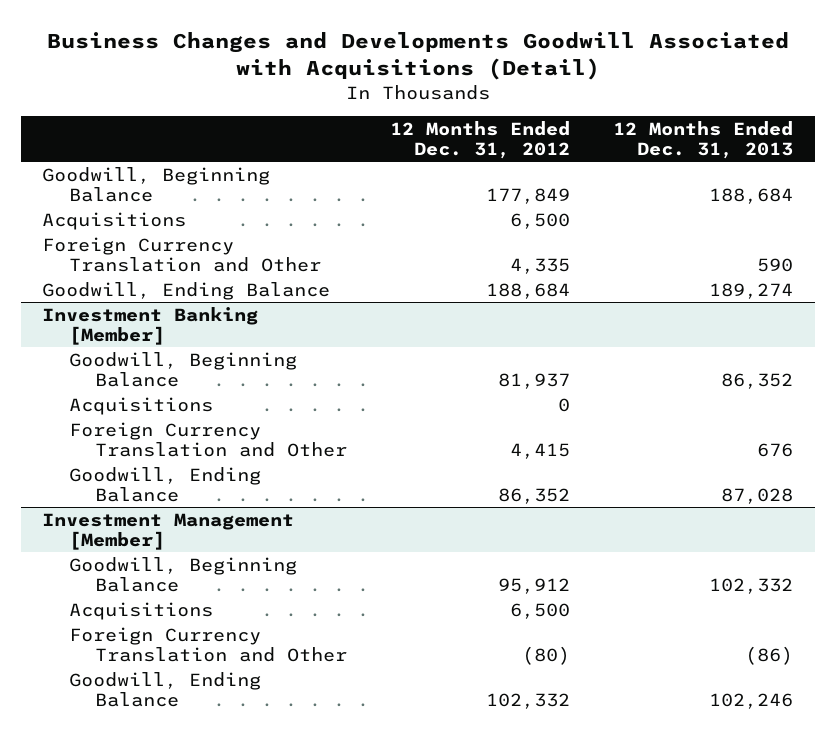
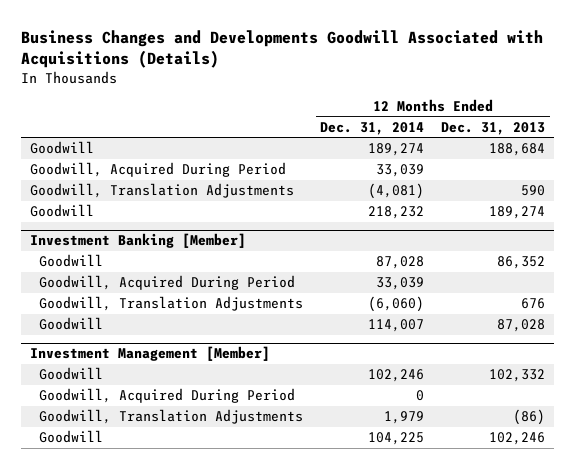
[46,31,789,81] Business Changes and Developments Goodwill Associated with Acquisitions (Detail) -> [21,29,544,68] Business Changes and Developments Goodwill Associated with Acquisitions (Details)
[390,120,571,160] 12 Months Ended Dec. 31, 2012 -> none
none -> [320,121,425,135] Dec. 31, 2014
[42,166,271,202] Goodwill, Beginning Balance -> [29,141,94,155] Goodwill
[42,211,187,230] Acquisitions -> [29,162,286,178] Goodwill, Acquired During Period
[42,236,321,272] Foreign Currency Translation and Other -> [29,183,294,199] Goodwill, Translation Adjustments
[42,281,331,300] Goodwill, Ending Balance -> [29,204,94,218] Goodwill
[68,351,297,387] Goodwill, Beginning Balance -> [39,254,104,268] Goodwill
[68,396,213,415] Acquisitions -> [39,275,296,291] Goodwill, Acquired During Period
[68,421,348,457] Foreign Currency Translation and Other -> [39,296,304,312] Goodwill, Translation Adjustments
[68,466,261,502] Goodwill, Ending Balance -> [39,317,104,331] Goodwill
[68,556,297,592] Goodwill, Beginning Balance -> [39,367,104,381] Goodwill
[68,601,213,620] Acquisitions -> [39,388,296,404] Goodwill, Acquired During Period
[68,626,348,662] Foreign Currency Translation and Other -> [39,409,304,425] Goodwill, Translation Adjustments
[68,671,261,707] Goodwill, Ending Balance -> [39,430,104,444] Goodwill

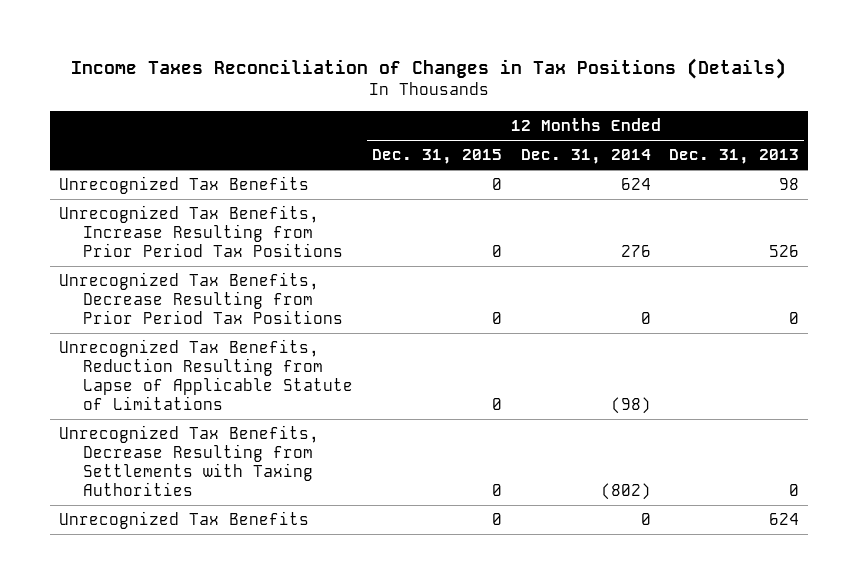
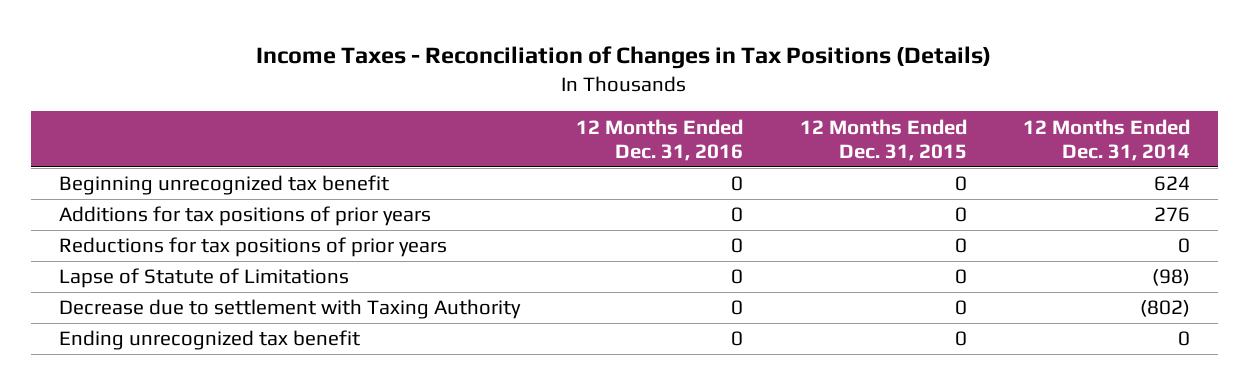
[70,58,786,80] Income Taxes Reconciliation of Changes in Tax Positions (Details) -> [256,45,992,69] Income Taxes - Reconciliation of Changes in Tax Positions (Details)
[669,149,800,165] Dec. 31, 2013 -> none
none -> [576,118,744,161] 12 Months Ended Dec. 31, 2016
[58,176,309,195] Unrecognized Tax Benefits -> [58,175,389,196] Beginning unrecognized tax benefit
[58,205,344,257] Unrecognized Tax Benefits, Increase Resulting from Prior Period Tax Positions -> [58,206,431,227] Additions for tax positions of prior years
[58,272,344,324] Unrecognized Tax Benefits, Decrease Resulting from Prior Period Tax Positions -> [58,237,447,258] Reductions for tax positions of prior years
[58,339,354,410] Unrecognized Tax Benefits, Reduction Resulting from Lapse of Applicable Statute of Limitations -> [58,268,349,289] Lapse of Statute of Limitations
[58,425,319,496] Unrecognized Tax Benefits, Decrease Resulting from Settlements with Taxing Authorities -> [58,299,521,320] Decrease due to settlement with Taxing Authority
[58,511,309,530] Unrecognized Tax Benefits -> [58,330,360,351] Ending unrecognized tax benefit

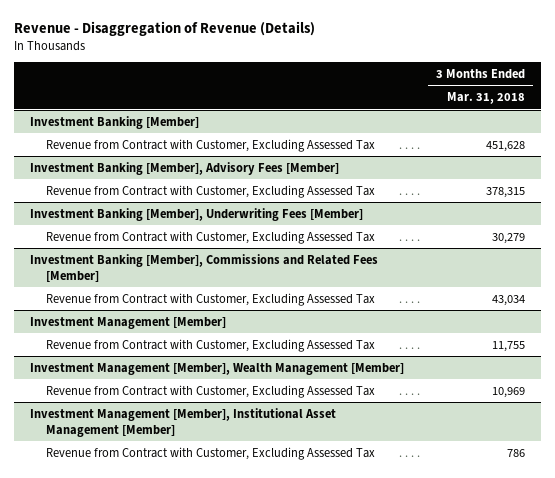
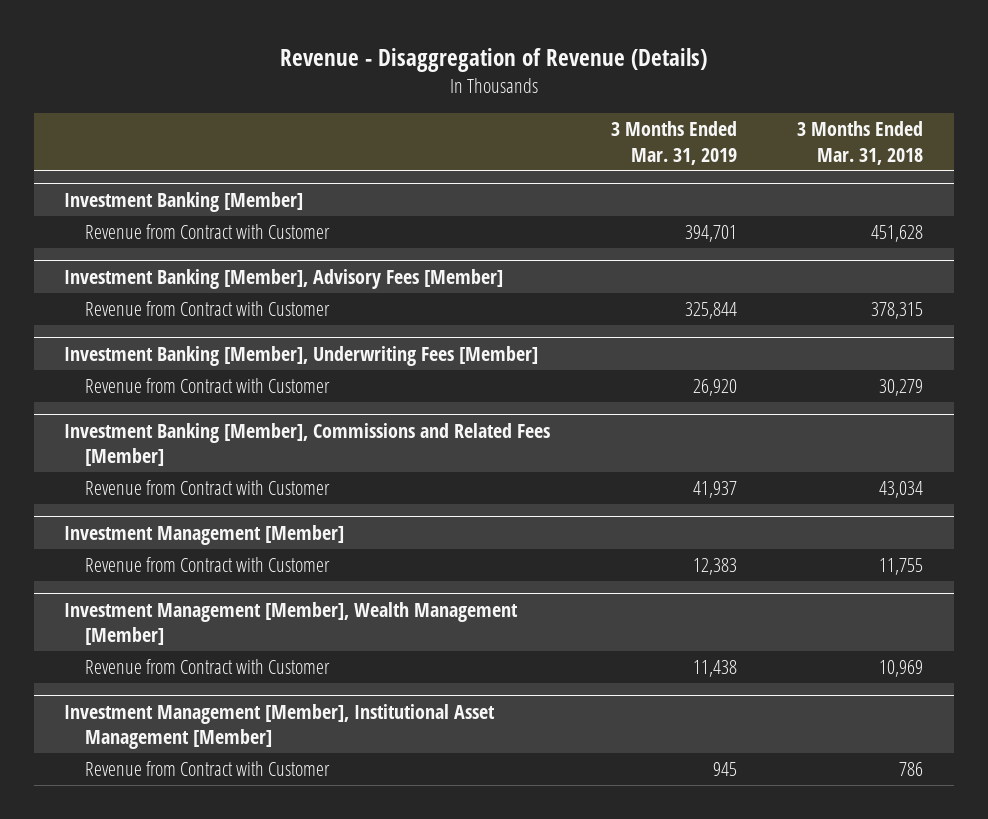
none -> [610,121,737,165] 3 Months Ended Mar. 31, 2019
[45,138,375,152] Revenue from Contract with Customer, Excluding Assessed Tax -> [84,224,330,240] Revenue from Contract with Customer
[45,184,375,198] Revenue from Contract with Customer, Excluding Assessed Tax -> [84,301,330,317] Revenue from Contract with Customer
[45,230,375,244] Revenue from Contract with Customer, Excluding Assessed Tax -> [84,378,330,394] Revenue from Contract with Customer
[45,292,375,306] Revenue from Contract with Customer, Excluding Assessed Tax -> [84,480,330,496] Revenue from Contract with Customer
[45,338,375,352] Revenue from Contract with Customer, Excluding Assessed Tax -> [84,557,330,573] Revenue from Contract with Customer
[45,384,375,398] Revenue from Contract with Customer, Excluding Assessed Tax -> [84,659,330,675] Revenue from Contract with Customer
[45,446,375,460] Revenue from Contract with Customer, Excluding Assessed Tax -> [84,761,330,777] Revenue from Contract with Customer

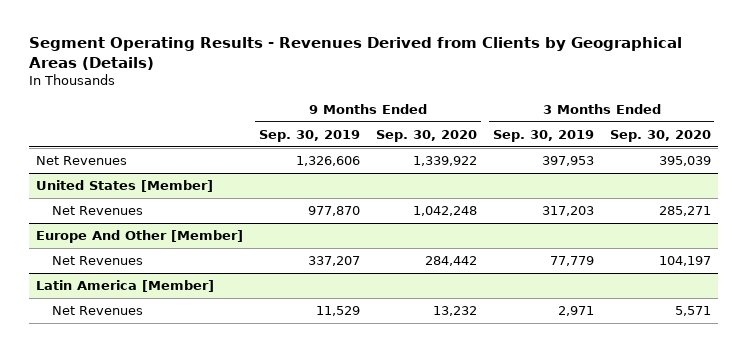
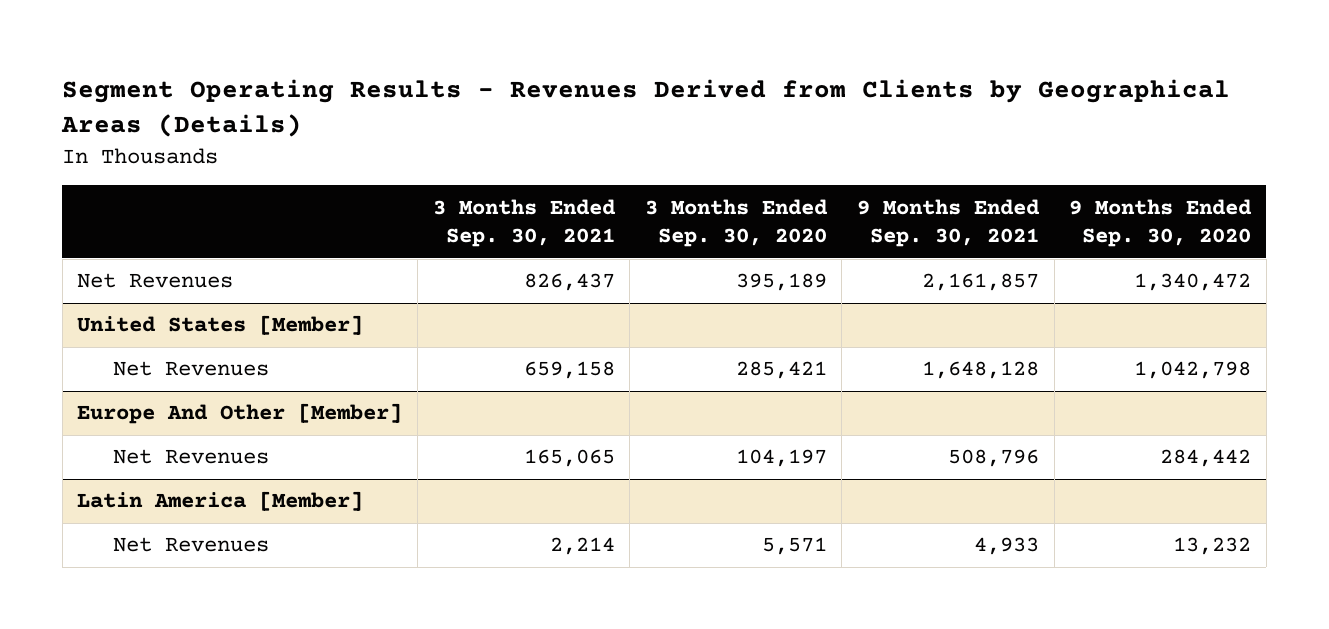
[259,129,361,142] Sep. 30, 2019 -> none
[492,129,594,142] Sep. 30, 2019 -> none
none -> [432,198,616,248] 3 Months Ended Sep. 30, 2021
none -> [856,198,1040,248] 9 Months Ended Sep. 30, 2021
[412,155,477,166] 1,339,922 -> [1134,273,1252,292] 1,340,472
[658,155,711,166] 395,039 -> [735,273,827,292] 395,189
[412,205,477,216] 1,042,248 -> [1134,361,1252,380] 1,042,798
[658,205,711,216] 285,271 -> [735,361,827,380] 285,421

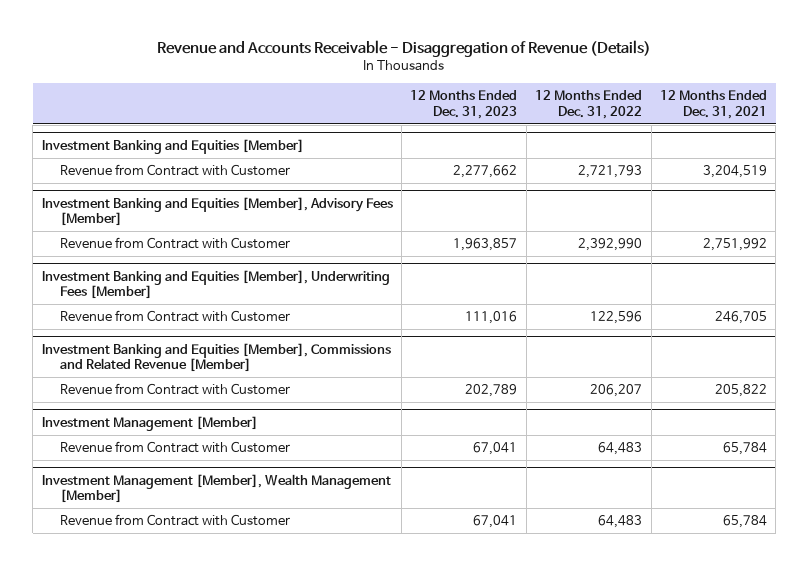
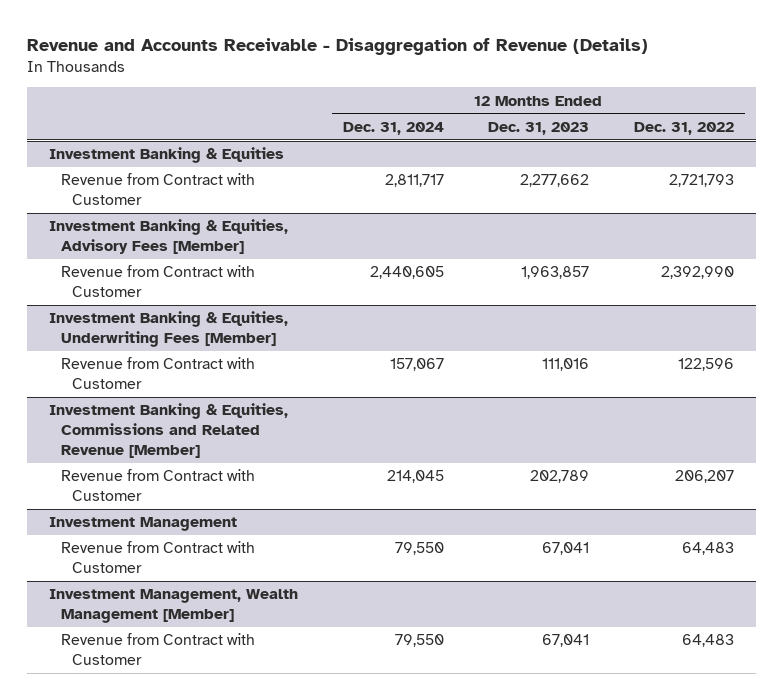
[659,90,767,119] 12 Months Ended Dec. 31, 2021 -> none
none -> [342,122,444,136] Dec. 31, 2024
[41,138,304,154] Investment Banking and Equities [Member] -> [49,147,285,164] Investment Banking & Equities
[41,196,393,227] Investment Banking and Equities [Member], Advisory Fees [Member] -> [49,219,289,255] Investment Banking & Equities, Advisory Fees [Member]
[41,269,390,300] Investment Banking and Equities [Member], Underwriting Fees [Member] -> [49,311,289,348] Investment Banking & Equities, Underwriting Fees [Member]
[41,342,391,373] Investment Banking and Equities [Member], Commissions and Related Revenue [Member] -> [49,403,289,459] Investment Banking & Equities, Commissions and Related Revenue [Member]
[41,415,258,431] Investment Management [Member] -> [49,517,238,532] Investment Management
[41,473,391,504] Investment Management [Member], Wealth Management [Member] -> [49,589,299,624] Investment Management, Wealth Management [Member]

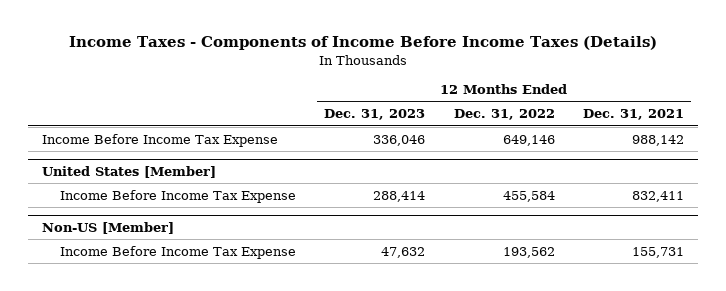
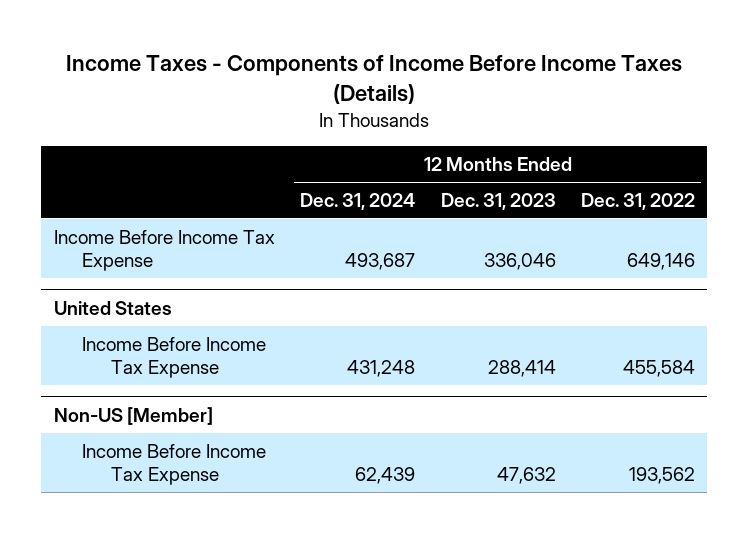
[583,109,685,121] Dec. 31, 2021 -> none
none -> [300,192,416,210] Dec. 31, 2024
[41,165,216,178] United States [Member] -> [54,300,173,315] United States

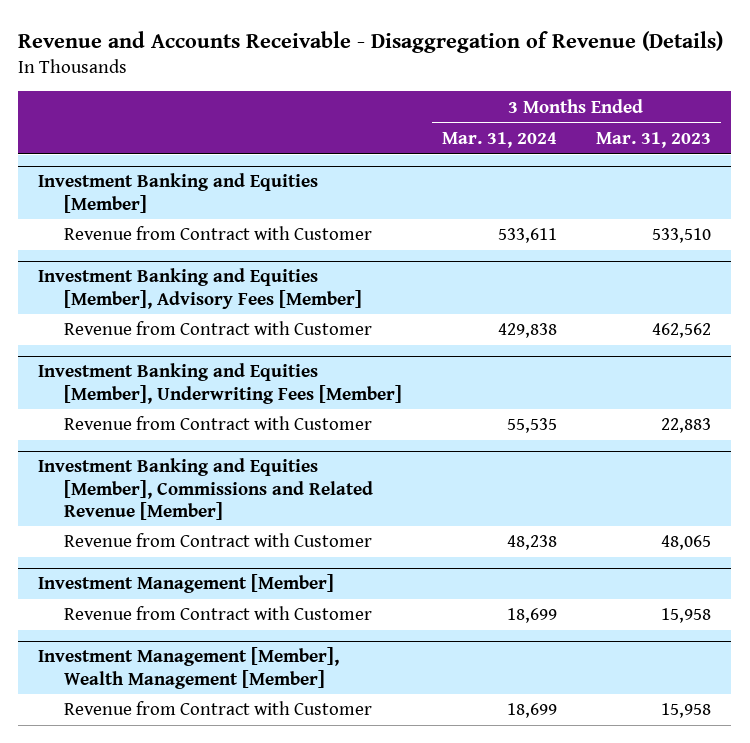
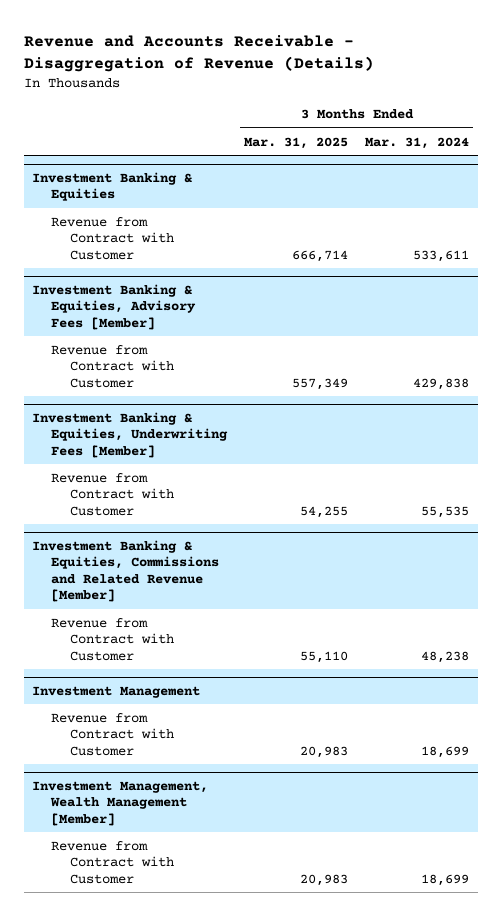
[596,131,712,148] Mar. 31, 2023 -> none
none -> [244,136,349,149] Mar. 31, 2025
[38,173,319,213] Investment Banking and Equities [Member] -> [32,171,193,202] Investment Banking & Equities
[38,268,362,309] Investment Banking and Equities [Member], Advisory Fees [Member] -> [32,283,196,330] Investment Banking & Equities, Advisory Fees [Member]
[38,363,402,404] Investment Banking and Equities [Member], Underwriting Fees [Member] -> [32,411,228,458] Investment Banking & Equities, Underwriting Fees [Member]
[38,458,373,520] Investment Banking and Equities [Member], Commissions and Related Revenue [Member] -> [32,539,219,603] Investment Banking & Equities, Commissions and Related Revenue [Member]
[38,574,335,594] Investment Management [Member] -> [32,685,201,698] Investment Management
[38,647,340,689] Investment Management [Member], Wealth Management [Member] -> [32,780,209,826] Investment Management, Wealth Management [Member]

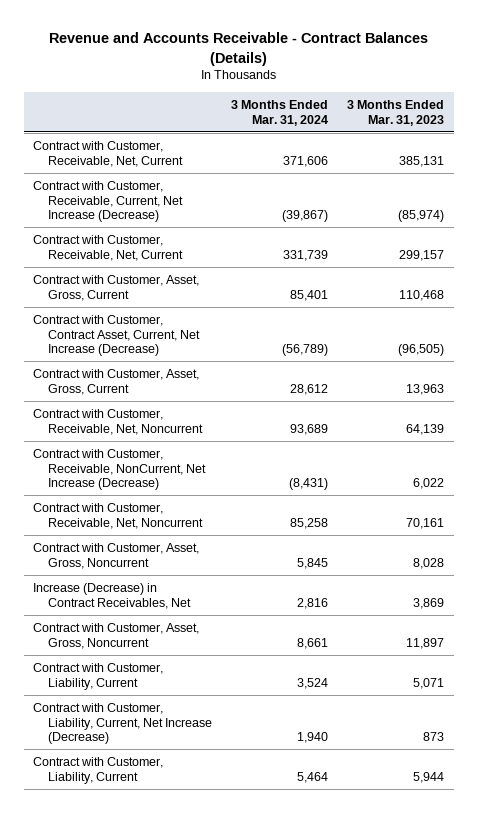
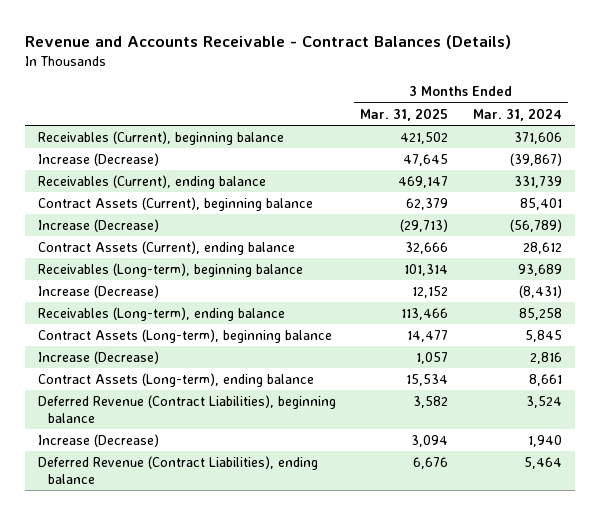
[347,99,445,126] 3 Months Ended Mar. 31, 2023 -> none
none -> [360,107,449,121] Mar. 31, 2025
[32,140,184,167] Contract with Customer, Receivable, Net, Current -> [37,131,284,146] Receivables (Current), beginning balance
[32,180,184,223] Contract with Customer, Receivable, Current, Net Increase (Decrease) -> [37,153,159,167] Increase (Decrease)
[32,234,184,261] Contract with Customer, Receivable, Net, Current -> [37,175,266,190] Receivables (Current), ending balance
[32,274,199,301] Contract with Customer, Asset, Gross, Current -> [37,197,313,212] Contract Assets (Current), beginning balance
[32,314,201,357] Contract with Customer, Contract Asset, Current, Net Increase (Decrease) -> [37,219,159,233] Increase (Decrease)
[32,368,199,395] Contract with Customer, Asset, Gross, Current -> [37,241,295,256] Contract Assets (Current), ending balance
[32,408,204,435] Contract with Customer, Receivable, Net, Noncurrent -> [37,263,303,278] Receivables (Long-term), beginning balance
[32,448,207,491] Contract with Customer, Receivable, NonCurrent, Net Increase (Decrease) -> [37,285,159,299] Increase (Decrease)
[32,502,204,529] Contract with Customer, Receivable, Net, Noncurrent -> [37,307,285,322] Receivables (Long-term), ending balance
[32,542,199,569] Contract with Customer, Asset, Gross, Noncurrent -> [37,329,332,344] Contract Assets (Long-term), beginning balance
[32,582,192,609] Increase (Decrease) in Contract Receivables, Net -> [37,351,159,365] Increase (Decrease)
[32,622,199,649] Contract with Customer, Asset, Gross, Noncurrent -> [37,373,314,388] Contract Assets (Long-term), ending balance
[32,662,163,690] Contract with Customer, Liability, Current -> [37,395,336,423] Deferred Revenue (Contract Liabilities), beginning balance
[32,702,213,745] Contract with Customer, Liability, Current, Net Increase (Decrease) -> [37,434,159,448] Increase (Decrease)
[32,756,163,784] Contract with Customer, Liability, Current -> [37,456,318,484] Deferred Revenue (Contract Liabilities), ending balance

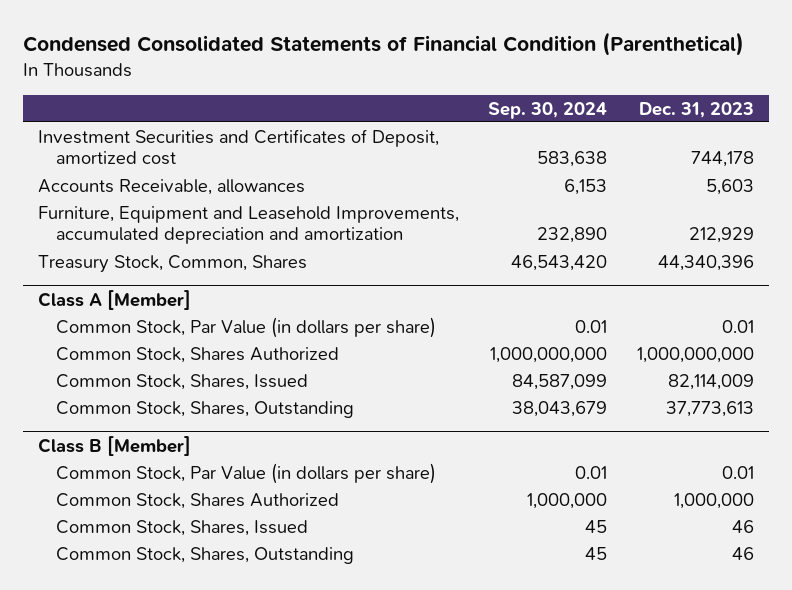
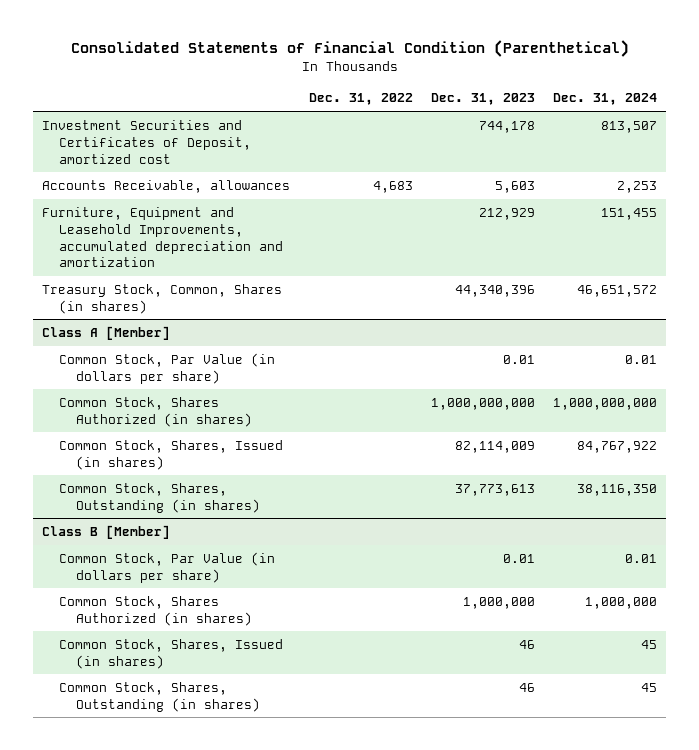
[22,32,744,57] Condensed Consolidated Statements of Financial Condition (Parenthetical) -> [70,40,629,58] Consolidated Statements of Financial Condition (Parenthetical)
[488,101,608,119] Sep. 30, 2024 -> none
none -> [308,93,413,106] Dec. 31, 2022
none -> [553,93,658,106] Dec. 31, 2024
[37,254,307,273] Treasury Stock, Common, Shares -> [42,283,283,314] Treasury Stock, Common, Shares (in shares)
[55,346,339,363] Common Stock, Shares Authorized -> [59,396,253,427] Common Stock, Shares Authorized (in shares)
[55,373,308,390] Common Stock, Shares, Issued -> [59,439,284,470] Common Stock, Shares, Issued (in shares)
[55,400,354,418] Common Stock, Shares, Outstanding -> [59,482,261,513] Common Stock, Shares, Outstanding (in shares)
[55,492,339,509] Common Stock, Shares Authorized -> [59,595,253,626] Common Stock, Shares Authorized (in shares)
[55,519,308,536] Common Stock, Shares, Issued -> [59,638,284,669] Common Stock, Shares, Issued (in shares)
[55,546,354,564] Common Stock, Shares, Outstanding -> [59,681,261,712] Common Stock, Shares, Outstanding (in shares)

